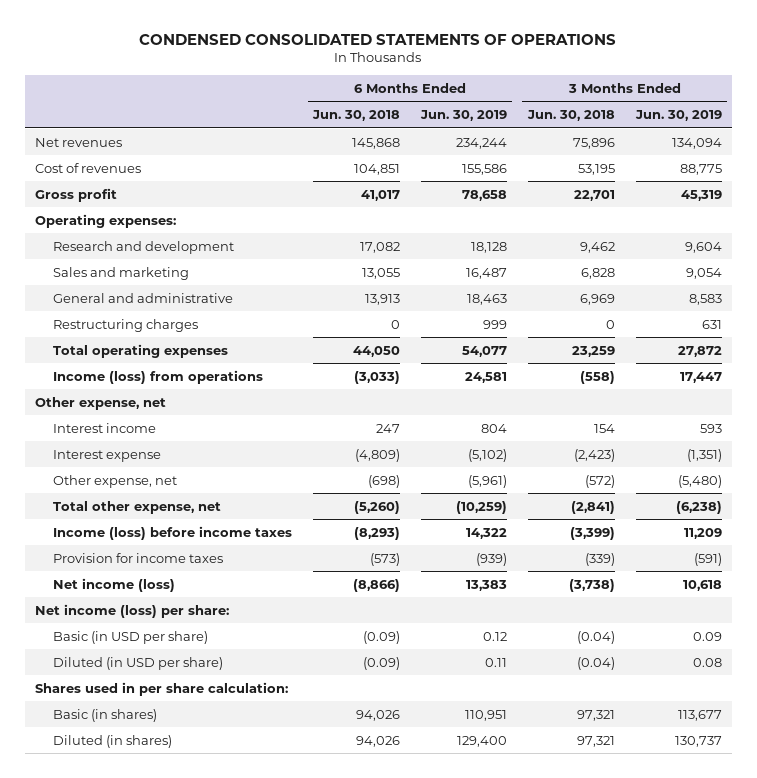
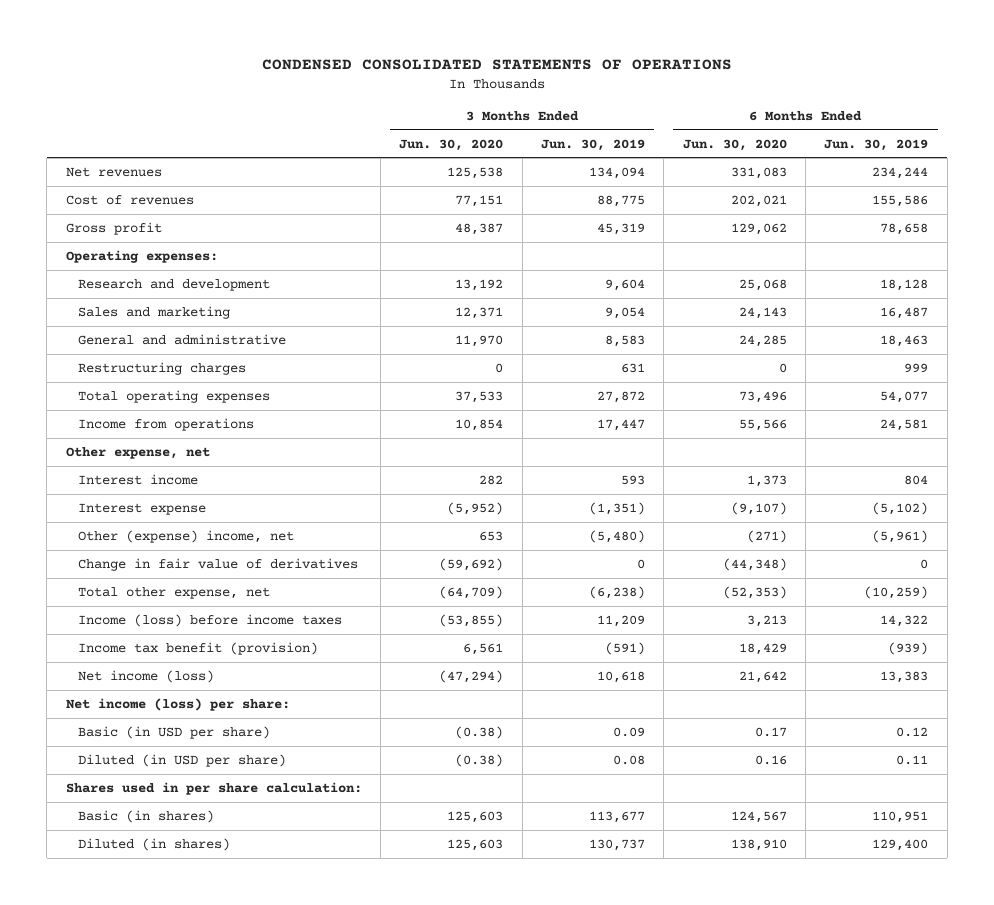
[312,110,401,122] Jun. 30, 2018 -> none
[526,110,615,122] Jun. 30, 2018 -> none
none -> [399,138,504,151] Jun. 30, 2020
none -> [682,138,787,151] Jun. 30, 2020
[53,369,264,384] Income (loss) from operations -> [77,418,254,432] Income from operations
[53,474,178,488] Other expense, net -> [77,530,294,544] Other (expense) income, net
none -> [77,558,358,572] Change in fair value of derivatives
[53,552,224,563] Provision for income taxes -> [77,642,318,656] Income tax benefit (provision)

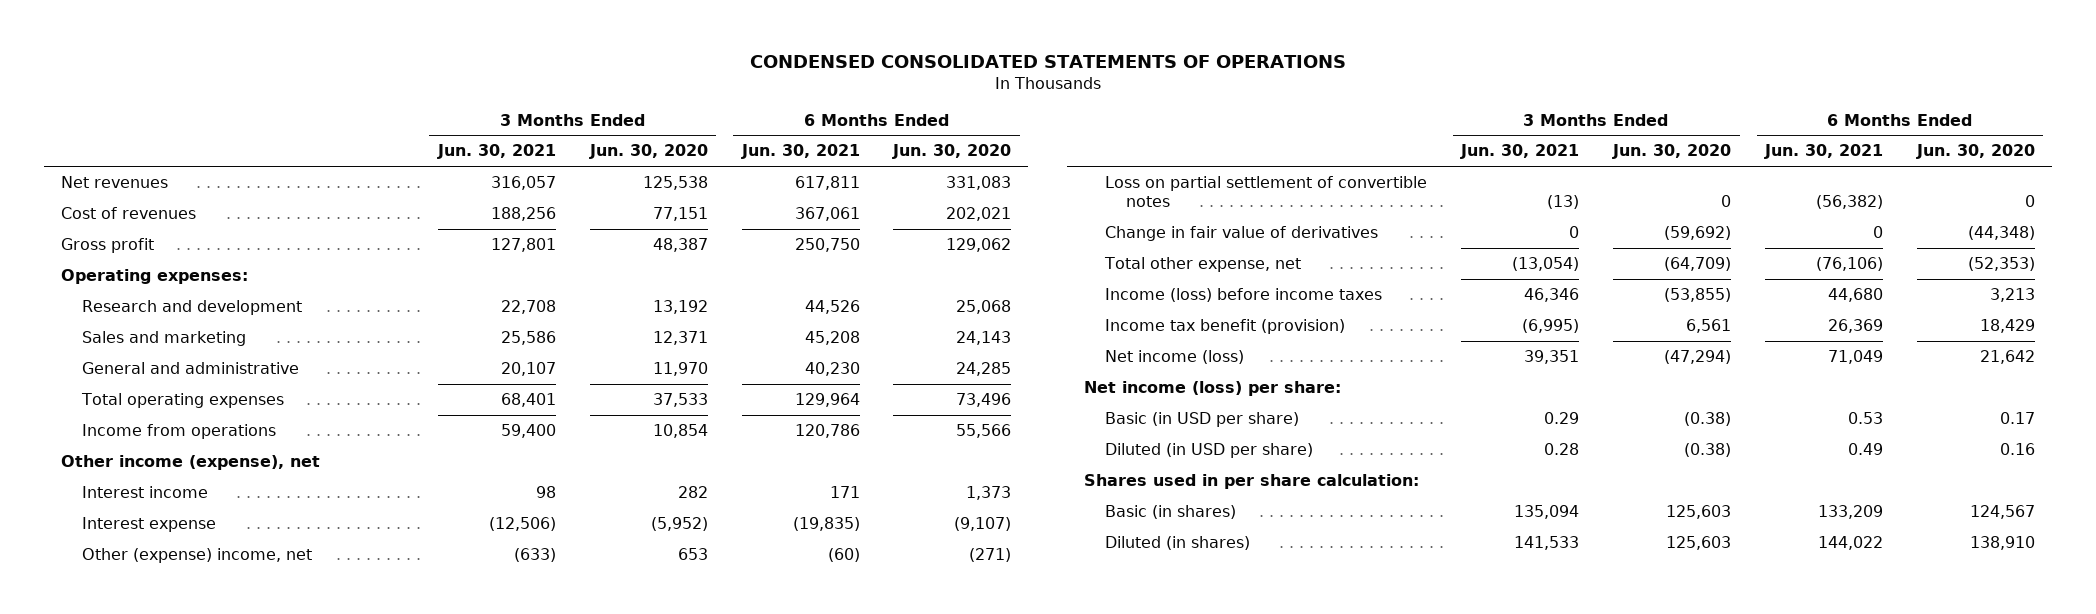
[540,138,645,151] Jun. 30, 2019 -> none
[824,138,929,151] Jun. 30, 2019 -> none
none -> [436,144,556,160] Jun. 30, 2021
none -> [740,144,860,160] Jun. 30, 2021
[77,362,246,376] Restructuring charges -> none
[65,447,210,460] Other expense, net -> [60,455,320,471] Other income (expense), net
none -> [1105,176,1428,207] Loss on partial settlement of convertible notes

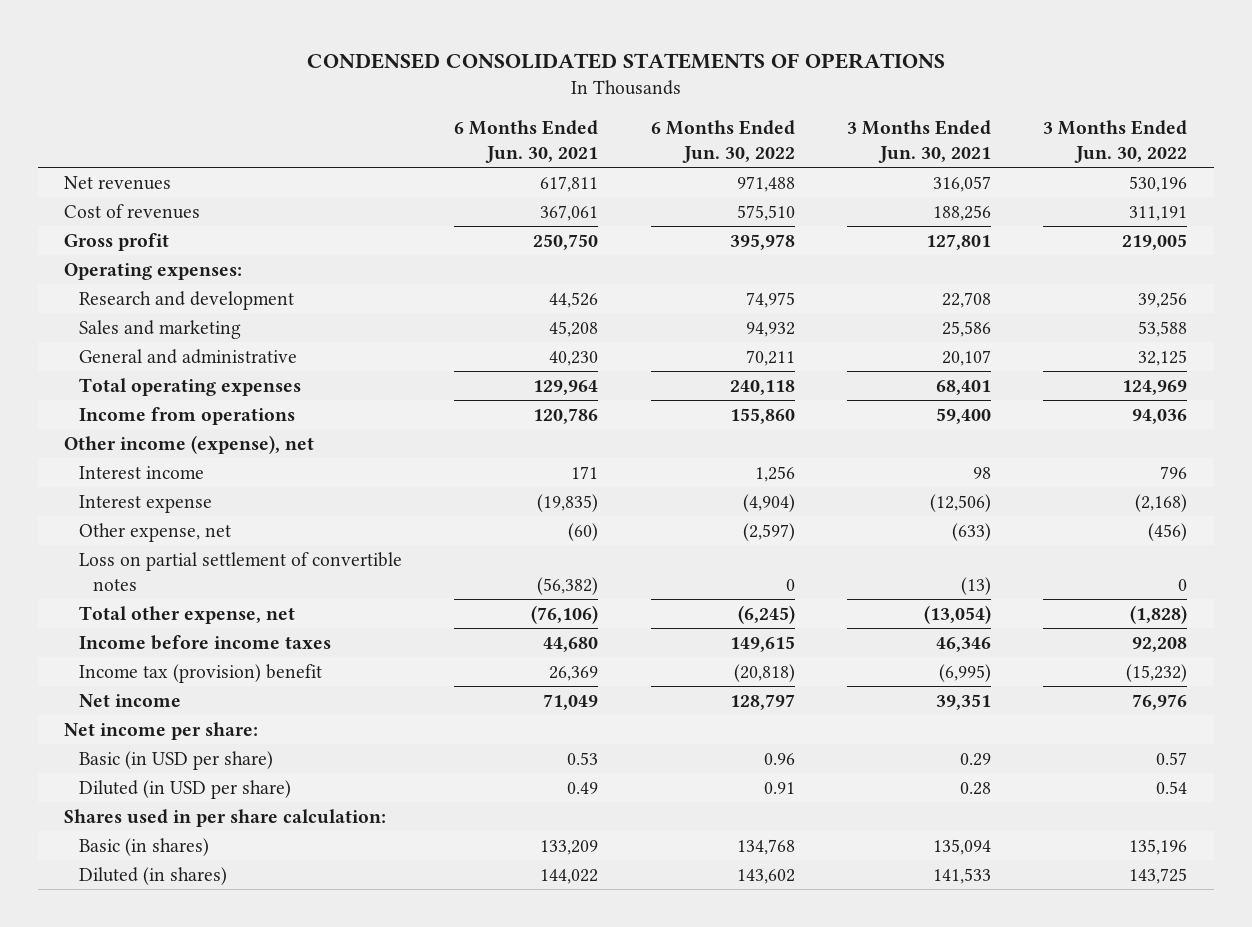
[588,144,708,160] Jun. 30, 2020 -> none
[892,144,1012,160] Jun. 30, 2020 -> none
none -> [650,120,795,163] 6 Months Ended Jun. 30, 2022
none -> [1043,120,1188,163] 3 Months Ended Jun. 30, 2022
[81,548,312,564] Other (expense) income, net -> [78,522,231,542] Other expense, net
[1105,226,1379,242] Change in fair value of derivatives -> none
[1105,288,1383,303] Income (loss) before income taxes -> [78,634,331,650] Income before income taxes
[1105,319,1346,335] Income tax benefit (provision) -> [78,663,322,683] Income tax (provision) benefit
[1105,350,1245,365] Net income (loss) -> [78,693,181,707] Net income
[1084,381,1342,397] Net income (loss) per share: -> [64,721,259,740] Net income per share:

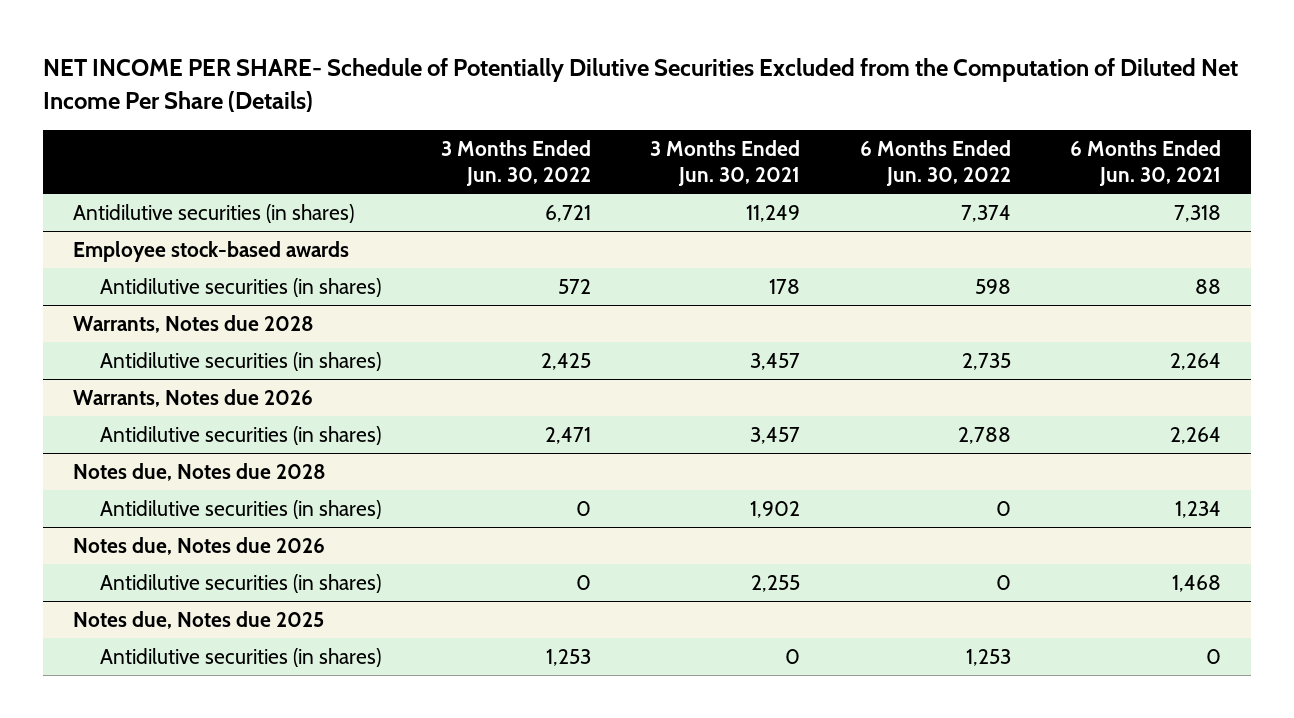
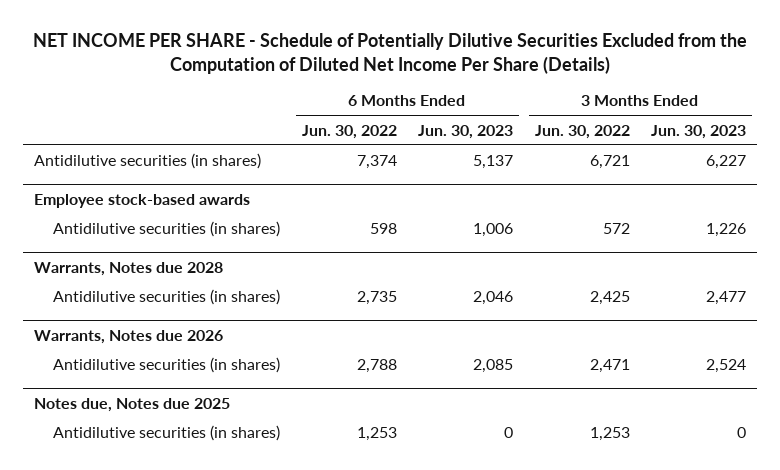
[43,57,1239,112] NET INCOME PER SHARE- Schedule of Potentially Dilutive Securities Excluded from the Computation of Diluted Net Income Per Share (Details) -> [32,32,747,74] NET INCOME PER SHARE - Schedule of Potentially Dilutive Securities Excluded from the Computation of Diluted Net Income Per Share (Details)
[650,139,801,187] 3 Months Ended Jun. 30, 2021 -> none
[1070,139,1222,187] 6 Months Ended Jun. 30, 2021 -> none
none -> [418,124,514,139] Jun. 30, 2023
none -> [651,124,747,139] Jun. 30, 2023
[73,462,327,481] Notes due, Notes due 2028 -> none
[100,499,382,519] Antidilutive securities (in shares) -> none
[73,536,326,555] Notes due, Notes due 2026 -> none
[100,573,382,593] Antidilutive securities (in shares) -> none

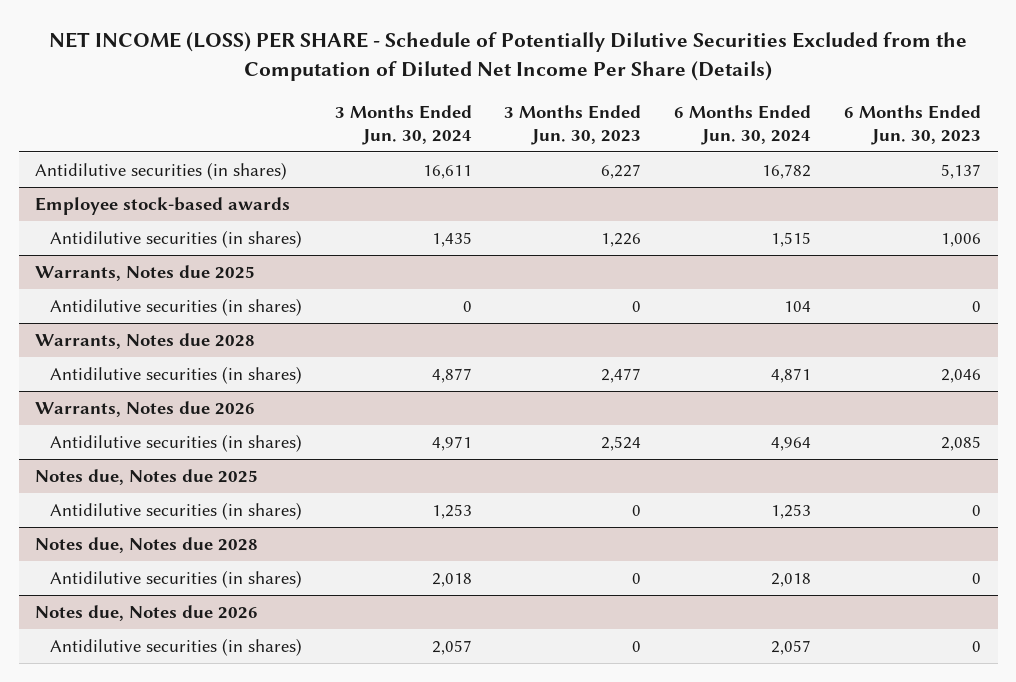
[32,32,747,74] NET INCOME PER SHARE - Schedule of Potentially Dilutive Securities Excluded from the Computation of Diluted Net Income Per Share (Details) -> [49,32,968,82] NET INCOME (LOSS) PER SHARE - Schedule of Potentially Dilutive Securities Excluded from the Computation of Diluted Net Income Per Share (Details)
[301,124,397,139] Jun. 30, 2022 -> none
[534,124,630,139] Jun. 30, 2022 -> none
none -> [334,104,472,145] 3 Months Ended Jun. 30, 2024
none -> [674,104,812,145] 6 Months Ended Jun. 30, 2024
none -> [35,265,256,282] Warrants, Notes due 2025
none -> [49,298,302,317] Antidilutive securities (in shares)
none -> [35,537,259,554] Notes due, Notes due 2028
none -> [49,570,302,589] Antidilutive securities (in shares)
none -> [35,605,259,622] Notes due, Notes due 2026
none -> [49,638,302,657] Antidilutive securities (in shares)

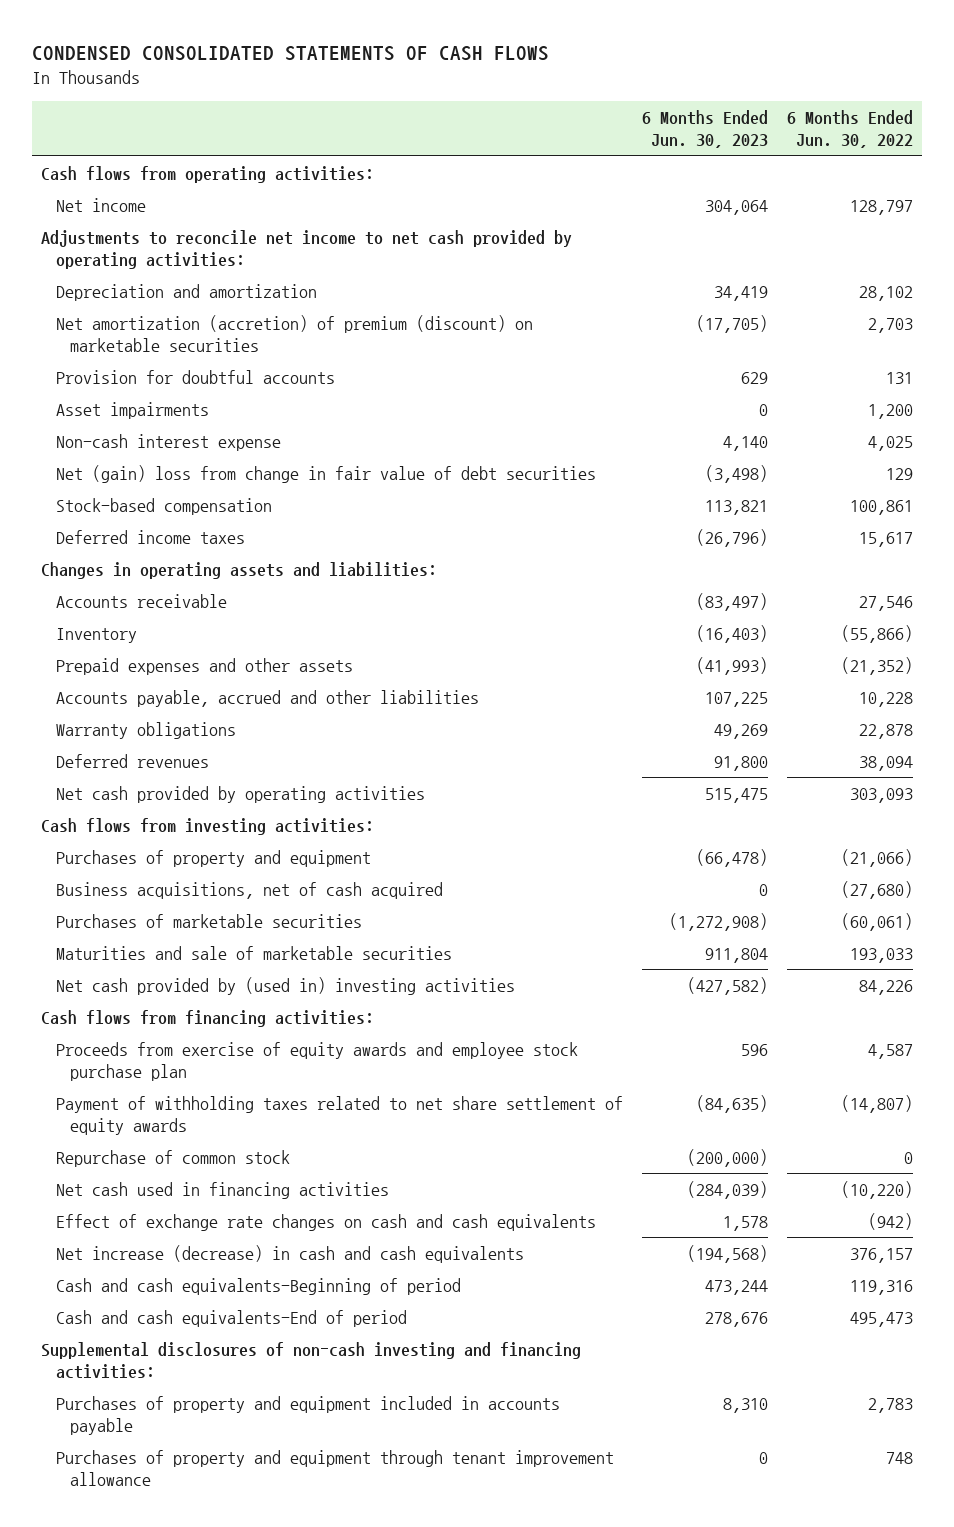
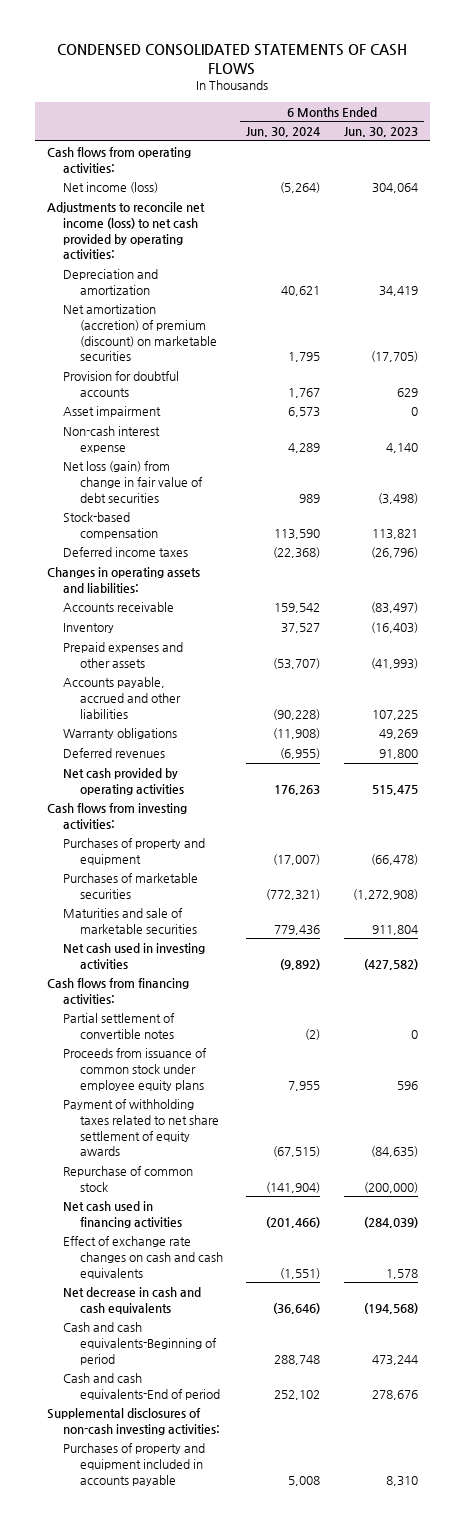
[786,110,913,149] 6 Months Ended Jun. 30, 2022 -> none
none -> [246,127,321,138] Jun. 30, 2024
[55,197,146,212] Net income -> [63,182,159,194] Net income (loss)
[41,229,573,269] Adjustments to reconcile net income to net cash provided by operating activities: -> [47,202,206,260] Adjustments to reconcile net income (loss) to net cash provided by operating activities:
[55,401,209,419] Asset impairments -> [63,406,162,418] Asset impairment
[55,464,596,483] Net (gain) loss from change in fair value of debt securities -> [63,461,203,503] Net loss (gain) from change in fair value of debt securities
[55,881,443,899] Business acquisitions, net of cash acquired -> none
[55,976,515,995] Net cash provided by (used in) investing activities -> [63,943,206,969] Net cash used in investing activities
none -> [63,1013,176,1039] Partial settlement of convertible notes
[55,1041,578,1081] Proceeds from exercise of equity awards and employee stock purchase plan -> [63,1048,208,1091] Proceeds from issuance of common stock under employee equity plans
[55,1244,524,1263] Net increase (decrease) in cash and cash equivalents -> [63,1287,202,1314] Net decrease in cash and cash equivalents
[41,1341,582,1379] Supplemental disclosures of non-cash investing and financing activities: -> [47,1408,221,1435] Supplemental disclosures of non-cash investing activities:
[55,1449,614,1486] Purchases of property and equipment through tenant improvement allowance -> none

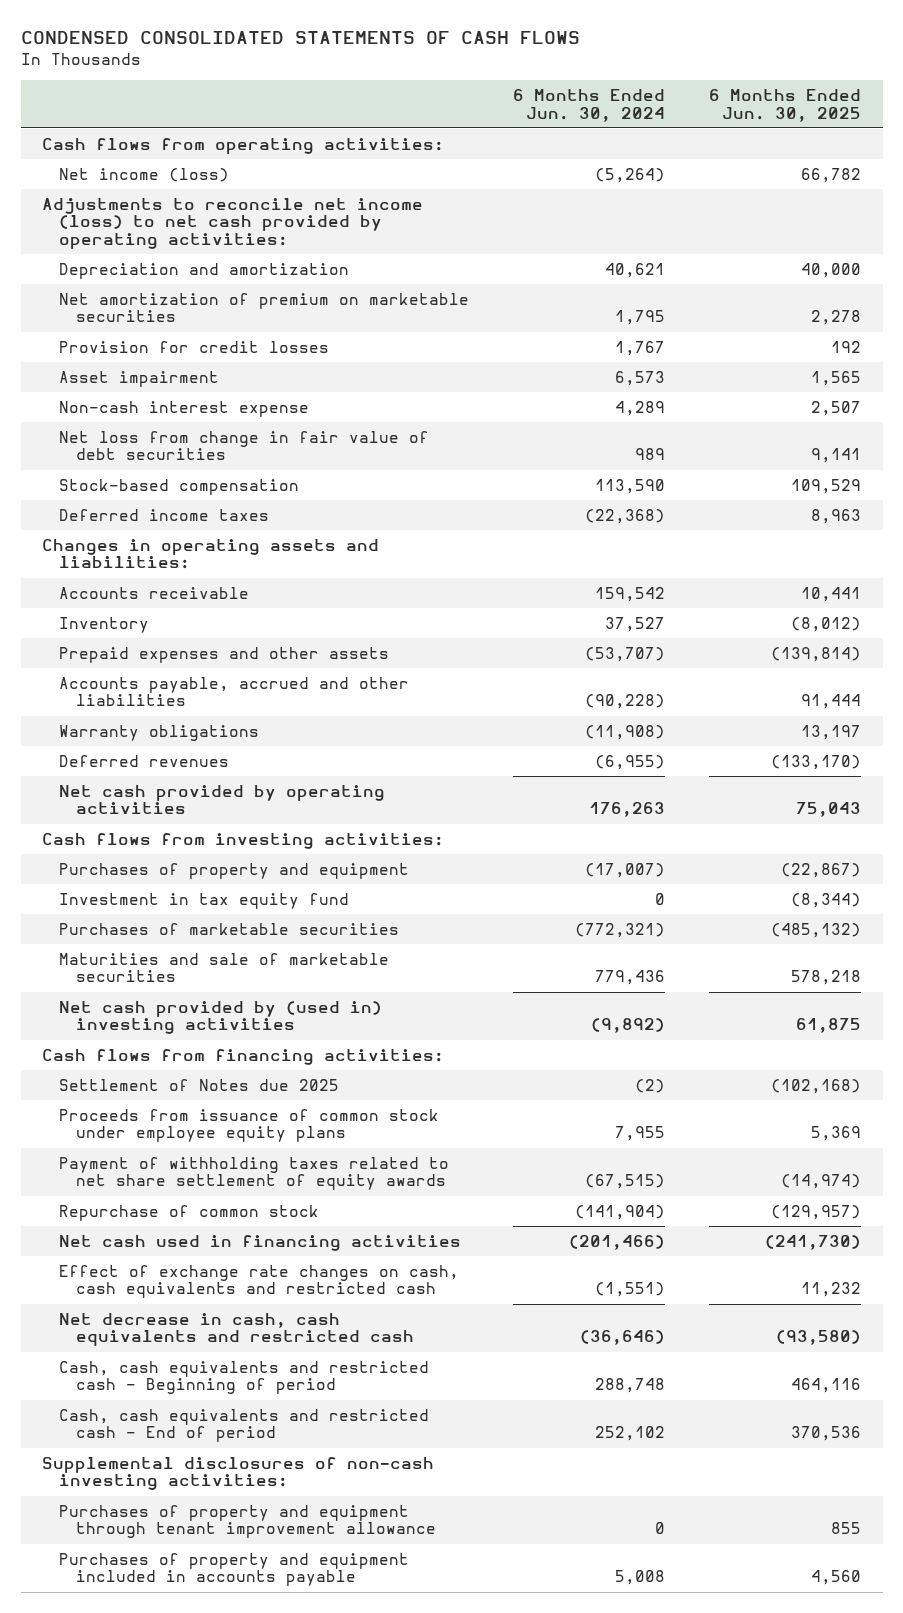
[343,127,418,138] Jun. 30, 2023 -> none
none -> [708,89,861,122] 6 Months Ended Jun. 30, 2025
[63,304,217,362] Net amortization (accretion) of premium (discount) on marketable securities -> [59,292,470,323] Net amortization of premium on marketable securities
[63,371,180,397] Provision for doubtful accounts -> [59,340,330,353] Provision for credit losses
[63,461,203,503] Net loss (gain) from change in fair value of debt securities -> [59,430,430,461] Net loss from change in fair value of debt securities
none -> [59,892,350,909] Investment in tax equity fund
[63,943,206,969] Net cash used in investing activities -> [59,1000,383,1035] Net cash provided by (used in) investing activities
[63,1013,176,1039] Partial settlement of convertible notes -> none
none -> [59,1078,340,1091] Settlement of Notes due 2025
[63,1236,223,1279] Effect of exchange rate changes on cash and cash equivalents -> [59,1264,460,1299] Effect of exchange rate changes on cash, cash equivalents and restricted cash
[63,1287,202,1314] Net decrease in cash and cash equivalents -> [59,1312,415,1347] Net decrease in cash, cash equivalents and restricted cash
[63,1322,217,1365] Cash and cash equivalents-Beginning of period -> [59,1360,430,1395] Cash, cash equivalents and restricted cash - Beginning of period
[63,1373,220,1400] Cash and cash equivalents-End of period -> [59,1408,430,1443] Cash, cash equivalents and restricted cash - End of period
none -> [59,1504,437,1539] Purchases of property and equipment through tenant improvement allowance

